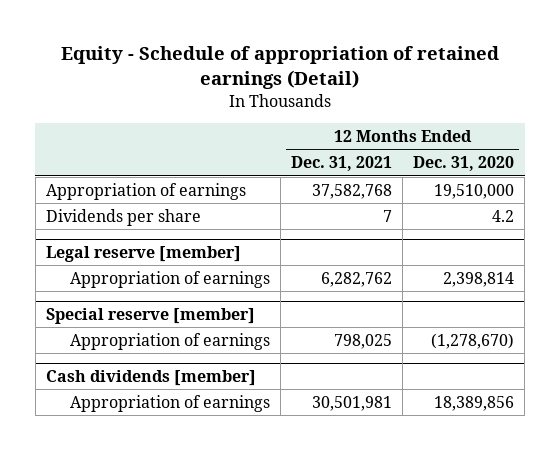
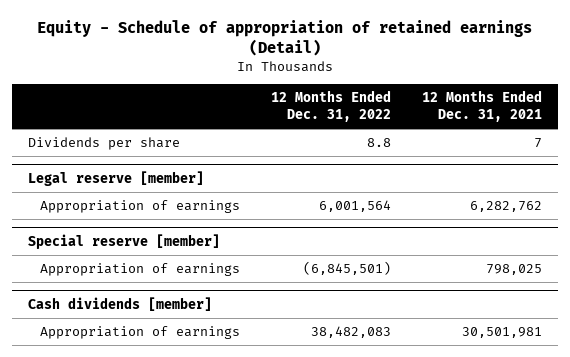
[413,156,515,172] Dec. 31, 2020 -> none
none -> [271,90,392,123] 12 Months Ended Dec. 31, 2022
[45,182,246,200] Appropriation of earnings -> none

